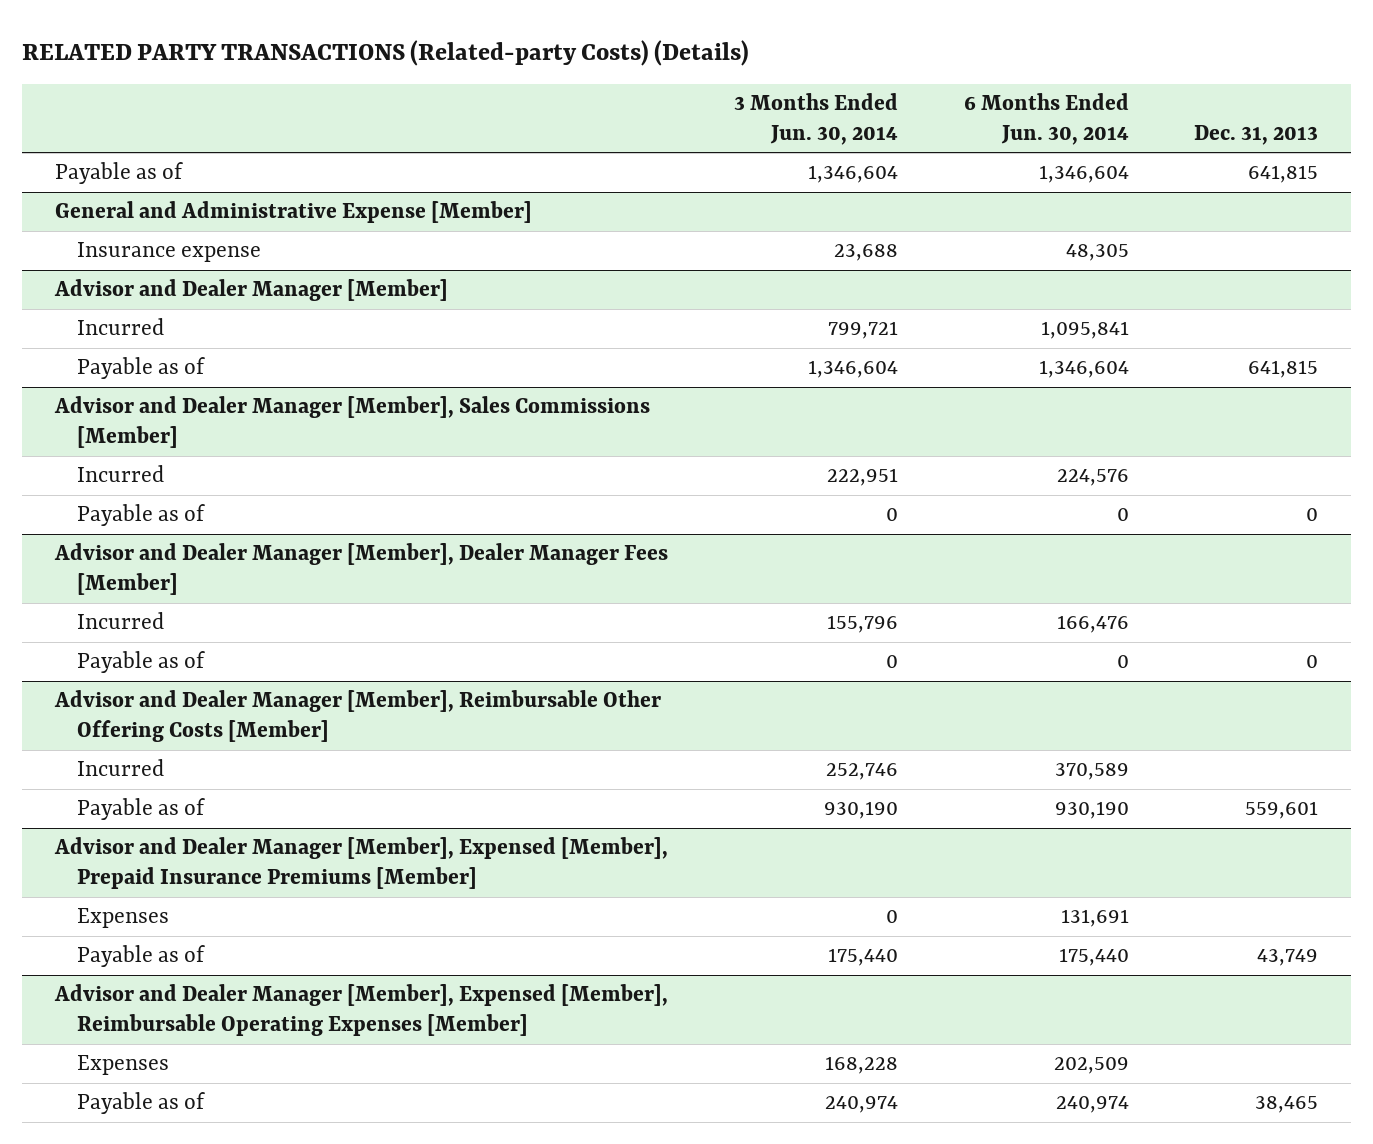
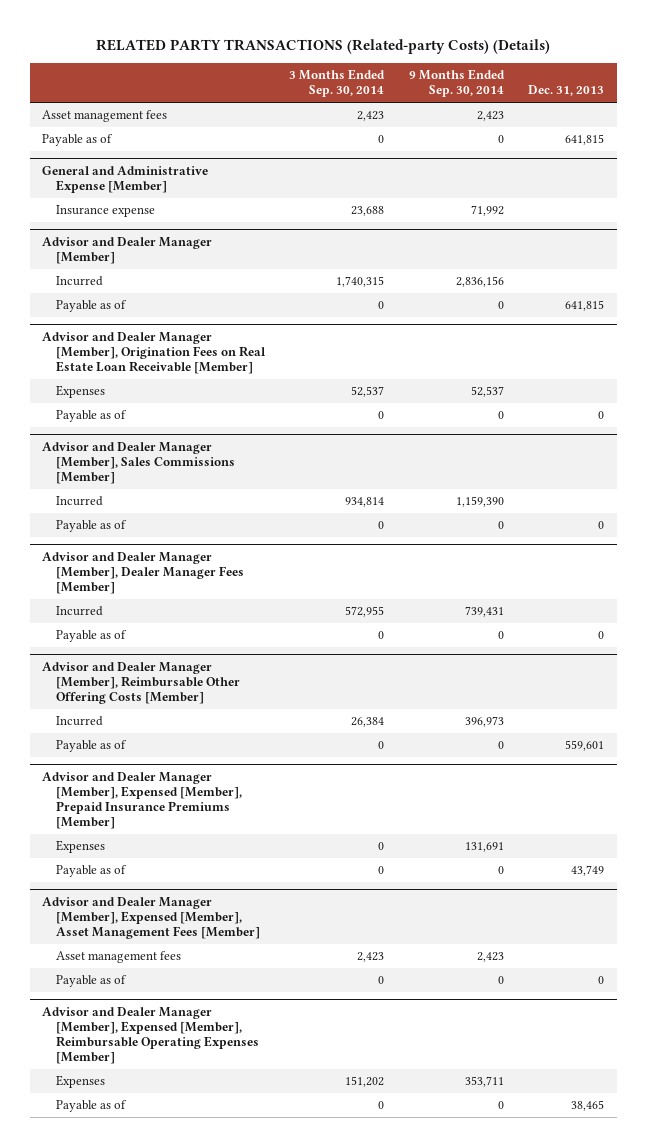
[733,93,898,145] 3 Months Ended Jun. 30, 2014 -> none
[963,93,1129,145] 6 Months Ended Jun. 30, 2014 -> none
none -> [289,69,386,98] 3 Months Ended Sep. 30, 2014
none -> [408,69,505,98] 9 Months Ended Sep. 30, 2014
none -> [41,110,167,123] Asset management fees
none -> [41,331,266,374] Advisor and Dealer Manager [Member], Origination Fees on Real Estate Loan Receivable [Member]
none -> [55,385,105,399] Expenses
none -> [55,410,127,423] Payable as of
none -> [41,896,260,939] Advisor and Dealer Manager [Member], Expensed [Member], Asset Management Fees [Member]
none -> [55,951,181,964] Asset management fees
none -> [55,975,127,988] Payable as of

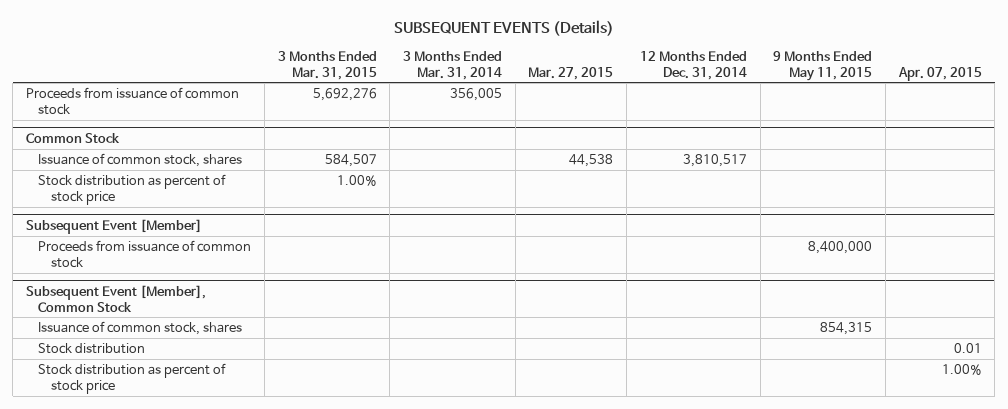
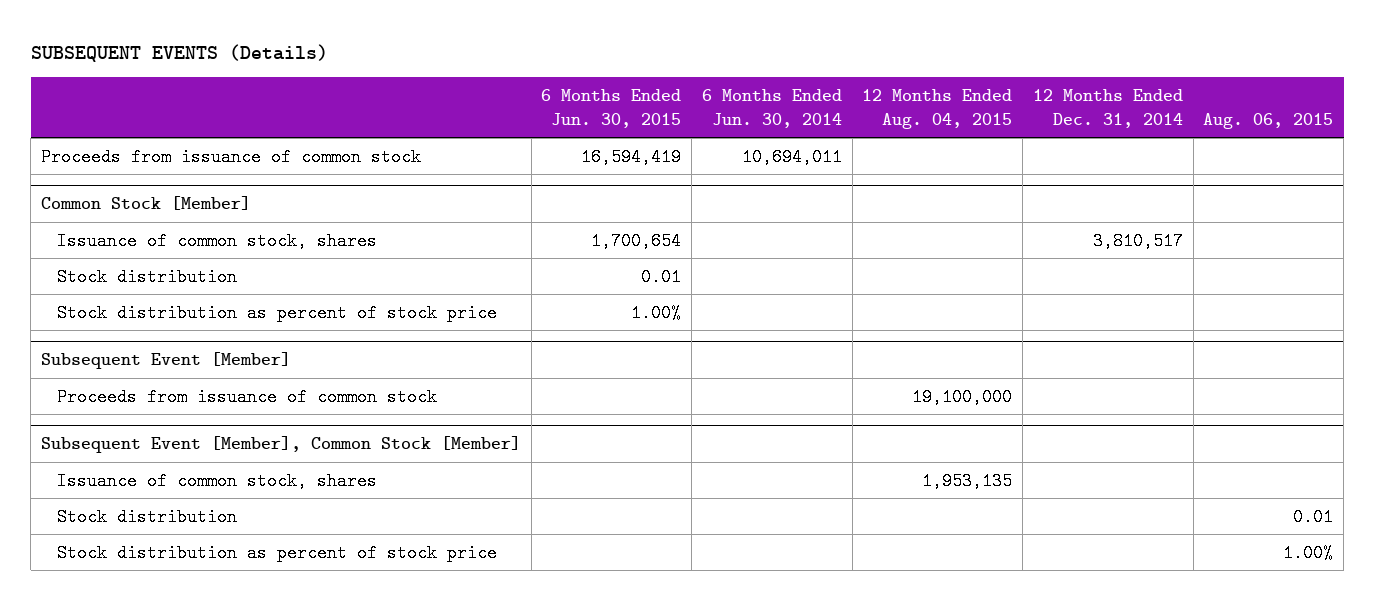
[277,50,377,80] 3 Months Ended Mar. 31, 2015 -> none
[403,50,503,80] 3 Months Ended Mar. 31, 2014 -> none
[528,66,614,80] Mar. 27, 2015 -> none
[773,50,873,81] 9 Months Ended May 11, 2015 -> none
[897,66,982,81] Apr. 07, 2015 -> none
none -> [541,89,682,128] 6 Months Ended Jun. 30, 2015
none -> [701,89,842,128] 6 Months Ended Jun. 30, 2014
none -> [862,89,1013,129] 12 Months Ended Aug. 04, 2015
none -> [1203,112,1334,129] Aug. 06, 2015
[26,132,121,143] Common Stock -> [40,196,251,211] Common Stock [Member]
none -> [56,267,237,286] Stock distribution
[26,284,207,312] Subsequent Event [Member], Common Stock -> [40,436,521,454] Subsequent Event [Member], Common Stock [Member]

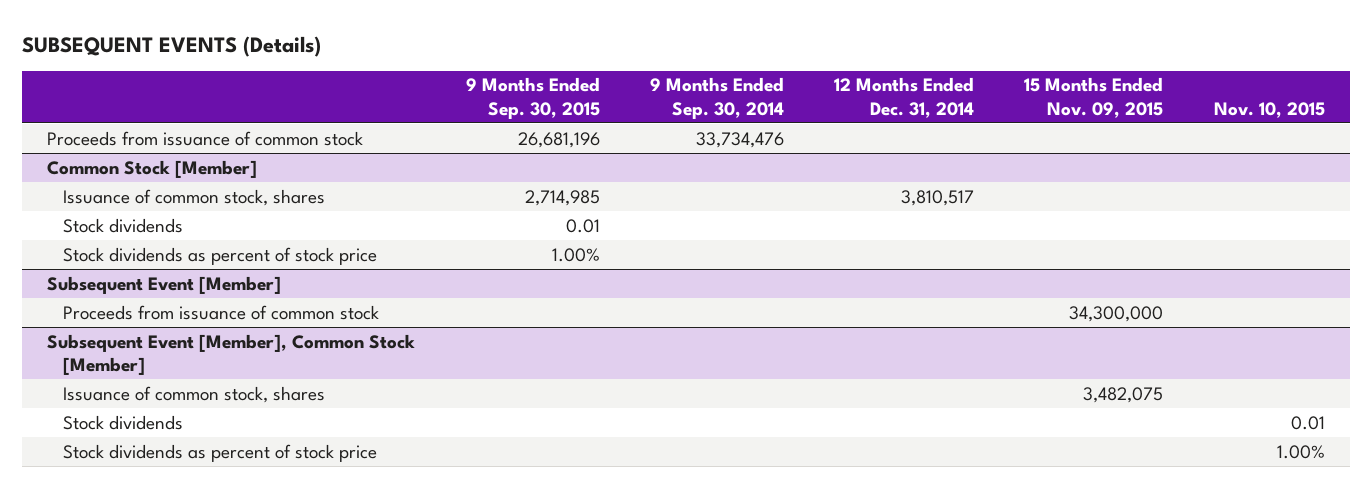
[541,89,682,128] 6 Months Ended Jun. 30, 2015 -> none
[701,89,842,128] 6 Months Ended Jun. 30, 2014 -> none
[862,89,1013,129] 12 Months Ended Aug. 04, 2015 -> none
[1203,112,1334,129] Aug. 06, 2015 -> none
none -> [465,77,600,119] 9 Months Ended Sep. 30, 2015
none -> [649,77,784,119] 9 Months Ended Sep. 30, 2014
none -> [1024,77,1164,118] 15 Months Ended Nov. 09, 2015
none -> [1213,101,1325,118] Nov. 10, 2015
[56,267,237,286] Stock distribution -> [62,217,183,233] Stock dividends
[56,303,497,322] Stock distribution as percent of stock price -> [62,246,377,265] Stock dividends as percent of stock price
[56,507,237,526] Stock distribution -> [62,414,183,430] Stock dividends
[56,543,497,562] Stock distribution as percent of stock price -> [62,443,377,462] Stock dividends as percent of stock price

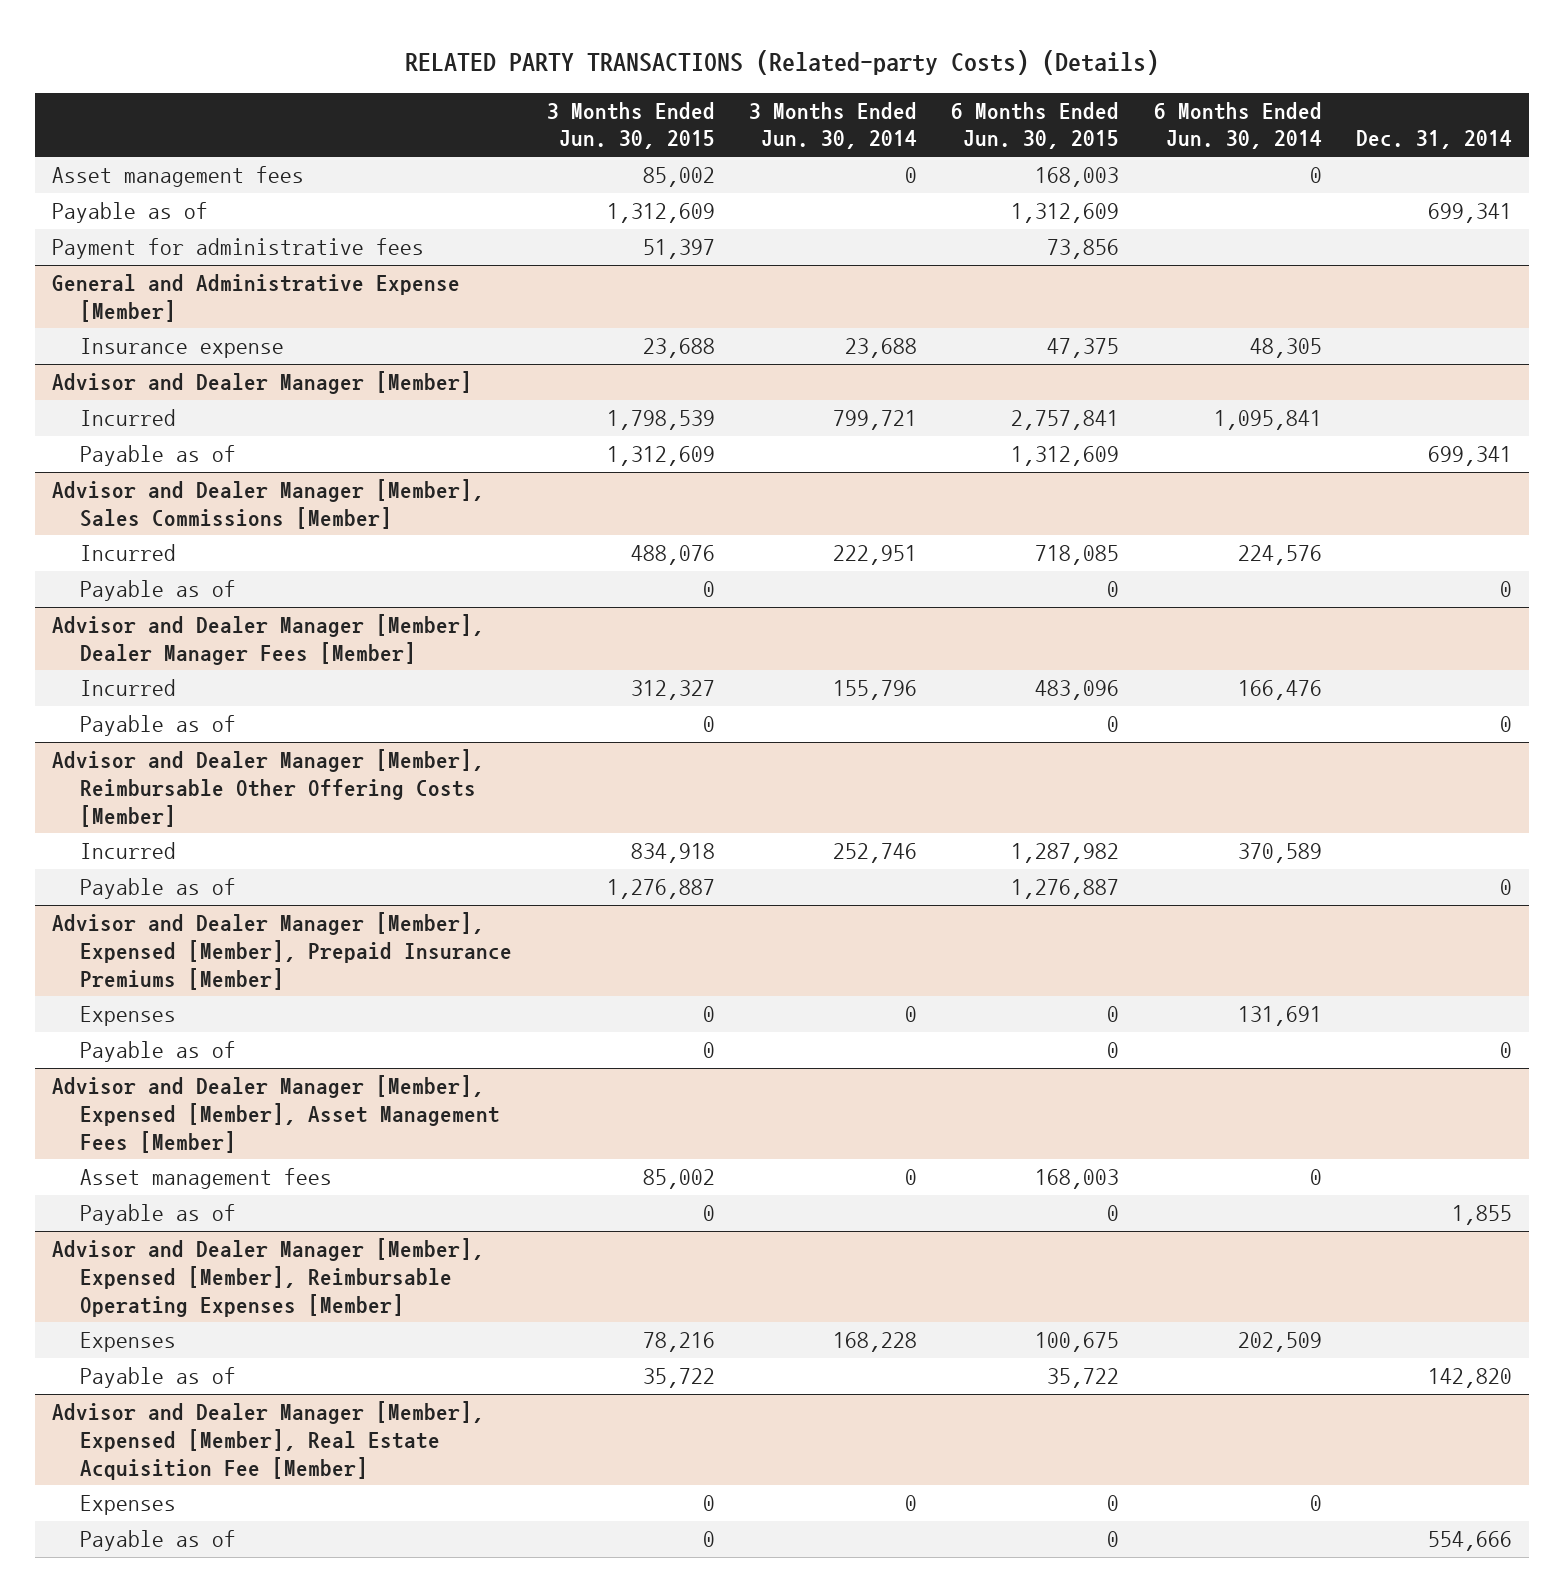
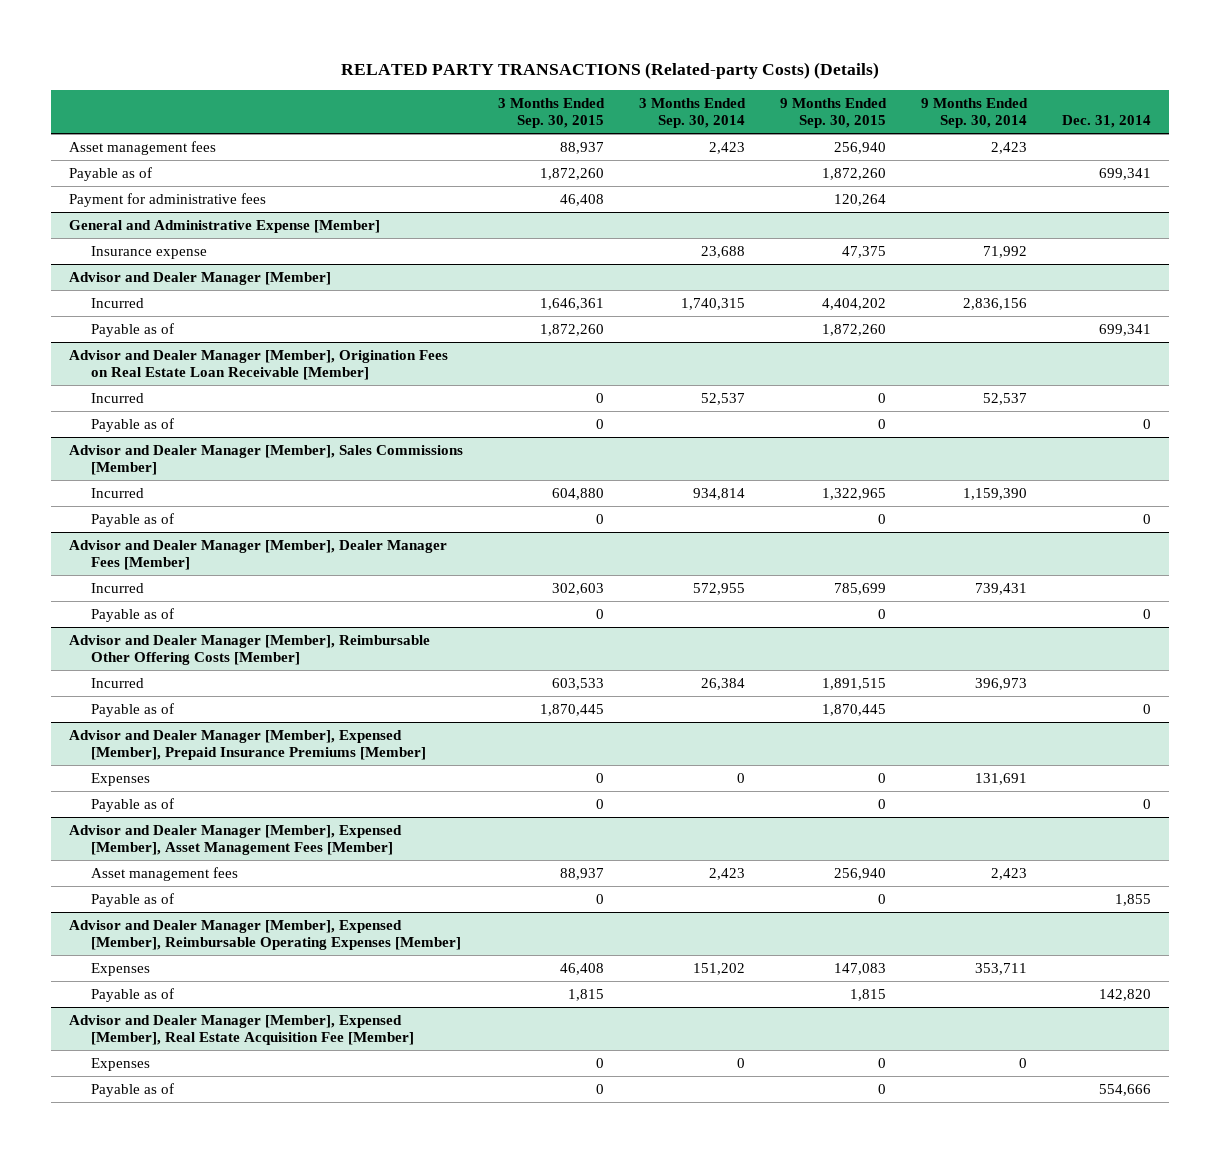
[546,101,715,150] 3 Months Ended Jun. 30, 2015 -> none
[748,101,917,150] 3 Months Ended Jun. 30, 2014 -> none
[951,101,1120,150] 6 Months Ended Jun. 30, 2015 -> none
[1153,101,1322,150] 6 Months Ended Jun. 30, 2014 -> none
none -> [497,97,605,129] 3 Months Ended Sep. 30, 2015
none -> [639,97,747,129] 3 Months Ended Sep. 30, 2014
none -> [780,97,888,129] 9 Months Ended Sep. 30, 2015
none -> [921,97,1029,129] 9 Months Ended Sep. 30, 2014
none -> [68,349,448,381] Advisor and Dealer Manager [Member], Origination Fees on Real Estate Loan Receivable [Member]
none -> [90,392,144,403] Incurred
none -> [90,417,174,432] Payable as of

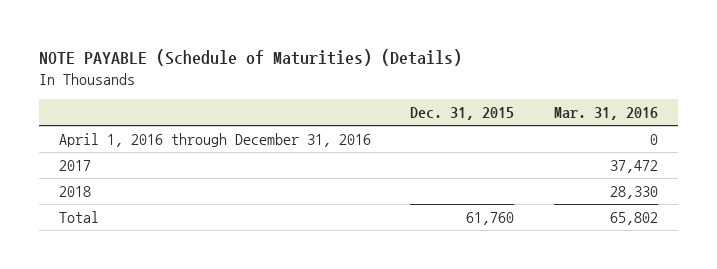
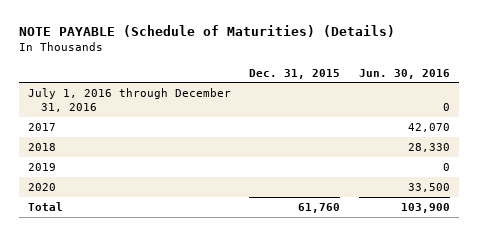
[554,107,659,121] Mar. 31, 2016 -> none
none -> [358,68,450,79] Jun. 30, 2016
[58,133,371,148] April 1, 2016 through December 31, 2016 -> [28,87,232,112] July 1, 2016 through December 31, 2016
none -> [28,162,57,171] 2019
none -> [28,182,57,191] 2020

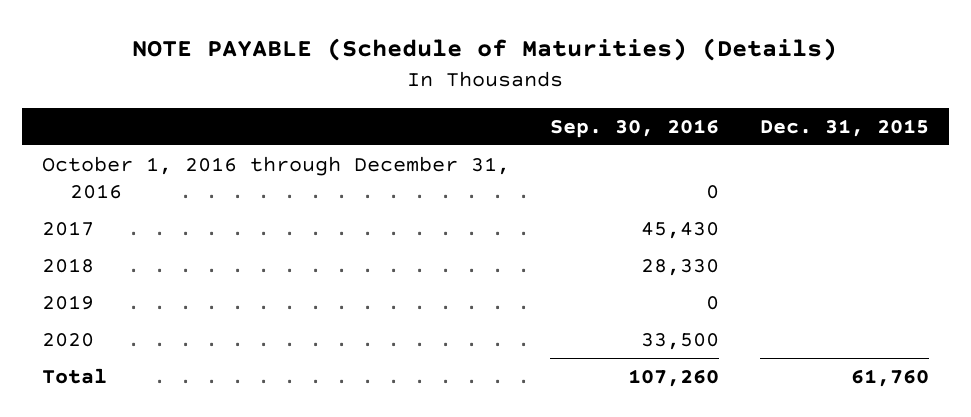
[358,68,450,79] Jun. 30, 2016 -> none
none -> [550,118,720,138] Sep. 30, 2016
[28,87,232,112] July 1, 2016 through December 31, 2016 -> [42,155,511,199] October 1, 2016 through December 31, 2016

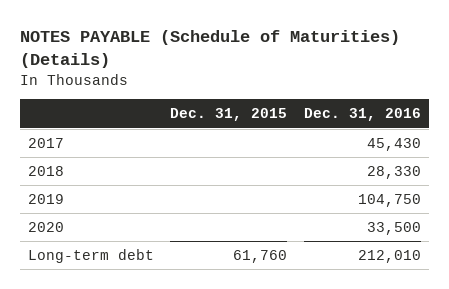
[132,38,838,62] NOTE PAYABLE (Schedule of Maturities) (Details) -> [19,30,400,69] NOTES PAYABLE (Schedule of Maturities) (Details)
[550,118,720,138] Sep. 30, 2016 -> none
none -> [303,108,421,122] Dec. 31, 2016
[42,155,511,199] October 1, 2016 through December 31, 2016 -> none
[42,367,108,384] Total -> [27,248,154,263] Long-term debt

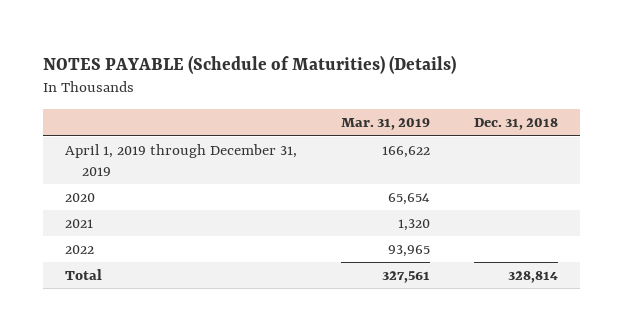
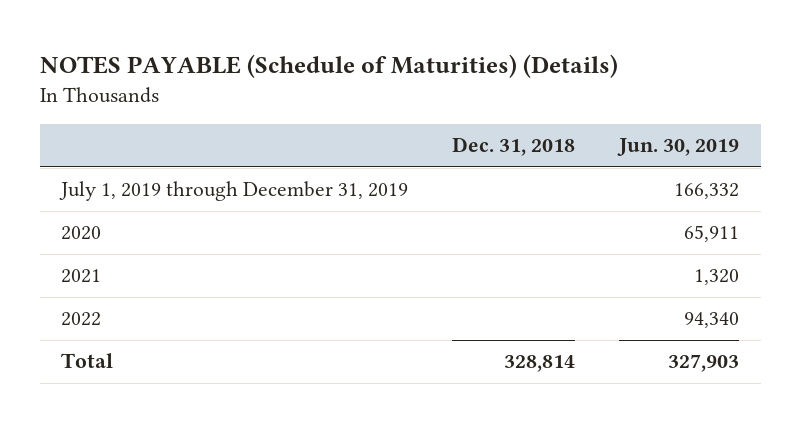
[341,118,431,131] Mar. 31, 2019 -> none
none -> [616,138,739,157] Jun. 30, 2019
[65,143,298,177] April 1, 2019 through December 31, 2019 -> [59,181,409,202] July 1, 2019 through December 31, 2019

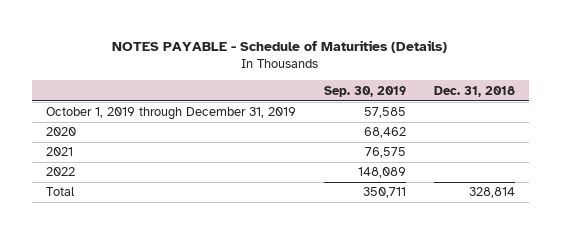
[39,54,618,79] NOTES PAYABLE (Schedule of Maturities) (Details) -> [112,40,448,54] NOTES PAYABLE - Schedule of Maturities (Details)
[616,138,739,157] Jun. 30, 2019 -> none
none -> [323,85,406,97] Sep. 30, 2019
[59,181,409,202] July 1, 2019 through December 31, 2019 -> [46,107,297,121] October 1, 2019 through December 31, 2019

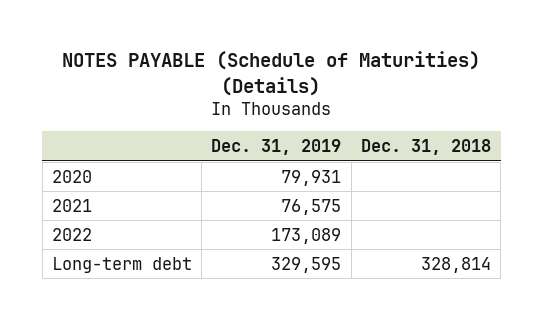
[112,40,448,54] NOTES PAYABLE - Schedule of Maturities (Details) -> [62,51,481,96] NOTES PAYABLE (Schedule of Maturities) (Details)
[323,85,406,97] Sep. 30, 2019 -> none
none -> [211,138,342,155] Dec. 31, 2019
[46,107,297,121] October 1, 2019 through December 31, 2019 -> none
[46,187,75,197] Total -> [51,256,192,273] Long-term debt

